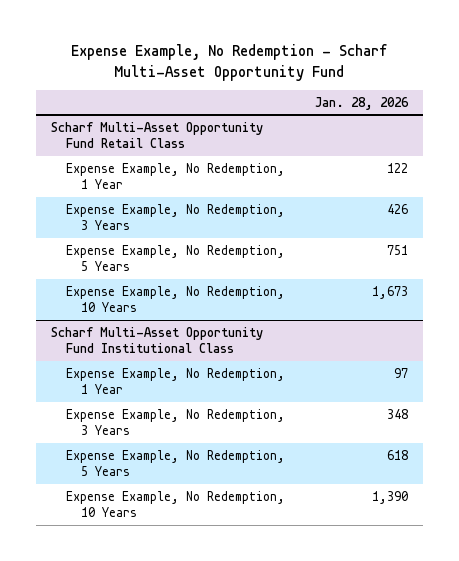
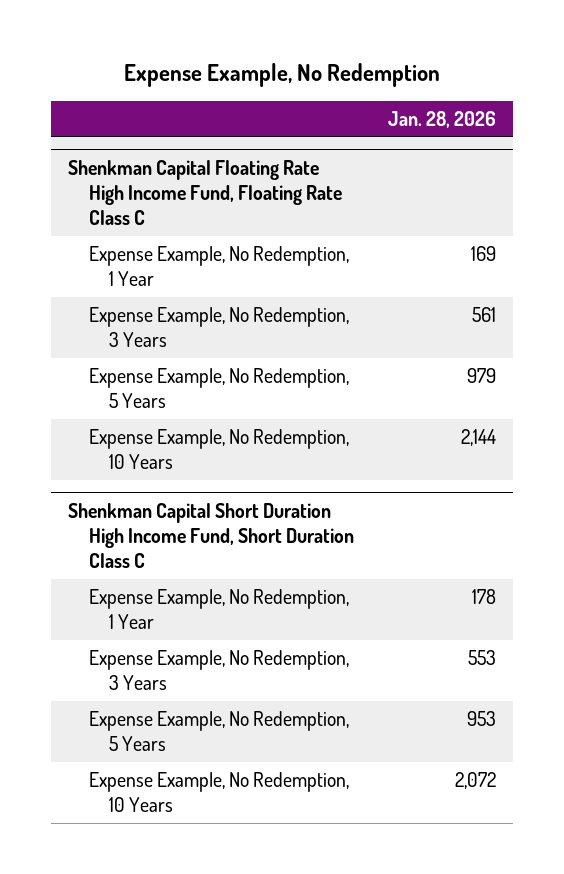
[71,44,388,81] Expense Example, No Redemption - Scharf Multi-Asset Opportunity Fund -> [124,63,441,88] Expense Example, No Redemption
[50,121,263,149] Scharf Multi-Asset Opportunity Fund Retail Class -> none
[50,326,263,354] Scharf Multi-Asset Opportunity Fund Institutional Class -> none
none -> [67,159,342,226] Shenkman Capital Floating Rate High Income Fund, Floating Rate Class C
[386,162,408,173] 122 -> [471,245,497,261] 169
[386,203,408,214] 426 -> [472,306,497,322] 561
[386,244,408,255] 751 -> [467,367,497,383] 979
[371,285,408,299] 1,673 -> [461,428,497,446] 2,144
none -> [67,502,354,569] Shenkman Capital Short Duration High Income Fund, Short Duration Class C
[393,367,408,378] 97 -> [472,588,497,604] 178
[386,408,408,419] 348 -> [468,649,497,665] 553
[386,449,408,460] 618 -> [467,710,497,726] 953
[371,490,408,504] 1,390 -> [455,771,497,789] 2,072

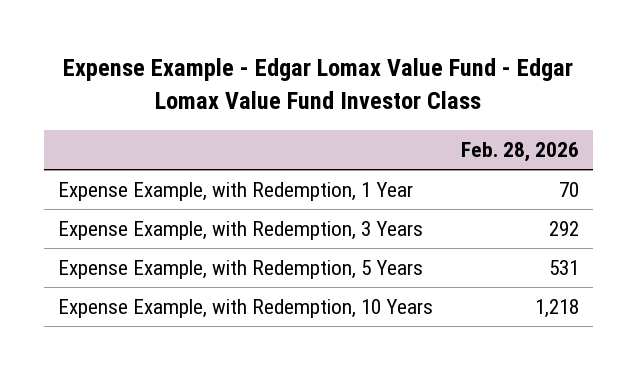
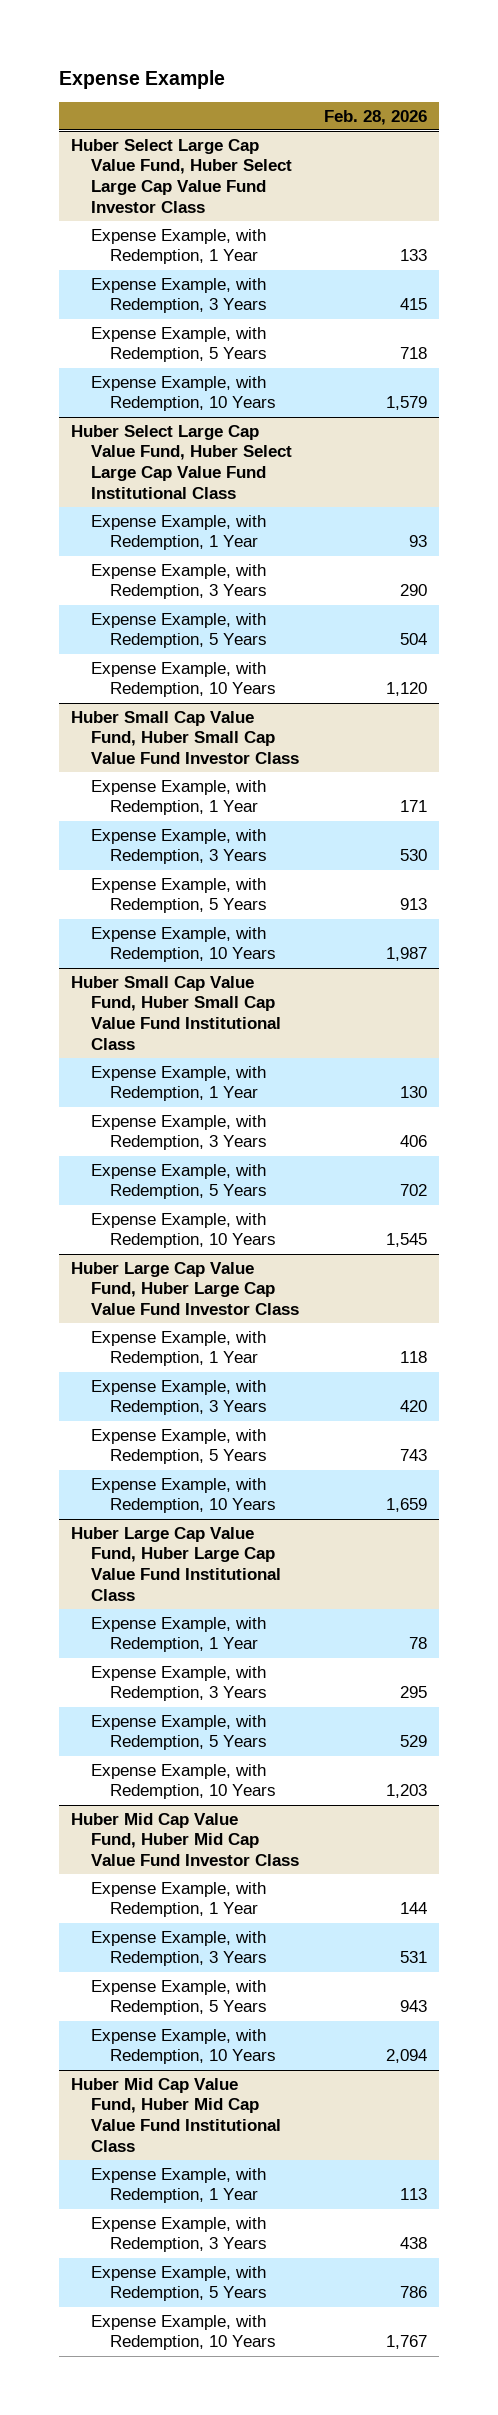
[63,58,574,110] Expense Example - Edgar Lomax Value Fund - Edgar Lomax Value Fund Investor Class -> [58,70,225,90] Expense Example
none -> [71,138,292,214] Huber Select Large Cap Value Fund, Huber Select Large Cap Value Fund Investor Class
[558,182,579,198] 70 -> [399,249,427,262] 133
[548,221,579,237] 292 -> [399,298,427,311] 415
[548,260,579,276] 531 -> [399,347,427,360] 718
[534,299,579,319] 1,218 -> [385,396,427,411] 1,579
none -> [71,424,292,500] Huber Select Large Cap Value Fund, Huber Select Large Cap Value Fund Institutional Class
none -> [90,514,266,551] Expense Example, with Redemption, 1 Year
none -> [90,563,268,600] Expense Example, with Redemption, 3 Years
none -> [90,612,268,649] Expense Example, with Redemption, 5 Years
none -> [90,661,277,698] Expense Example, with Redemption, 10 Years
none -> [71,710,299,765] Huber Small Cap Value Fund, Huber Small Cap Value Fund Investor Class
none -> [90,779,266,816] Expense Example, with Redemption, 1 Year
none -> [90,828,268,865] Expense Example, with Redemption, 3 Years
none -> [90,877,268,914] Expense Example, with Redemption, 5 Years
none -> [90,926,277,963] Expense Example, with Redemption, 10 Years
none -> [71,975,281,1051] Huber Small Cap Value Fund, Huber Small Cap Value Fund Institutional Class
none -> [90,1065,266,1102] Expense Example, with Redemption, 1 Year
none -> [90,1114,268,1151] Expense Example, with Redemption, 3 Years
none -> [90,1163,268,1200] Expense Example, with Redemption, 5 Years
none -> [90,1212,277,1249] Expense Example, with Redemption, 10 Years
none -> [71,1261,299,1316] Huber Large Cap Value Fund, Huber Large Cap Value Fund Investor Class
none -> [90,1330,266,1367] Expense Example, with Redemption, 1 Year
none -> [90,1379,268,1416] Expense Example, with Redemption, 3 Years
none -> [90,1428,268,1465] Expense Example, with Redemption, 5 Years
none -> [90,1477,277,1514] Expense Example, with Redemption, 10 Years
none -> [71,1526,281,1602] Huber Large Cap Value Fund, Huber Large Cap Value Fund Institutional Class
none -> [90,1616,266,1653] Expense Example, with Redemption, 1 Year
none -> [90,1665,268,1702] Expense Example, with Redemption, 3 Years
none -> [90,1714,268,1751] Expense Example, with Redemption, 5 Years
none -> [90,1763,277,1800] Expense Example, with Redemption, 10 Years
none -> [71,1812,299,1867] Huber Mid Cap Value Fund, Huber Mid Cap Value Fund Investor Class
none -> [90,1881,266,1918] Expense Example, with Redemption, 1 Year
none -> [90,1930,268,1967] Expense Example, with Redemption, 3 Years
none -> [90,1979,268,2016] Expense Example, with Redemption, 5 Years
none -> [90,2028,277,2065] Expense Example, with Redemption, 10 Years
none -> [71,2077,281,2153] Huber Mid Cap Value Fund, Huber Mid Cap Value Fund Institutional Class
none -> [90,2167,266,2204] Expense Example, with Redemption, 1 Year
none -> [90,2216,268,2253] Expense Example, with Redemption, 3 Years
none -> [90,2265,268,2302] Expense Example, with Redemption, 5 Years
none -> [90,2314,277,2351] Expense Example, with Redemption, 10 Years

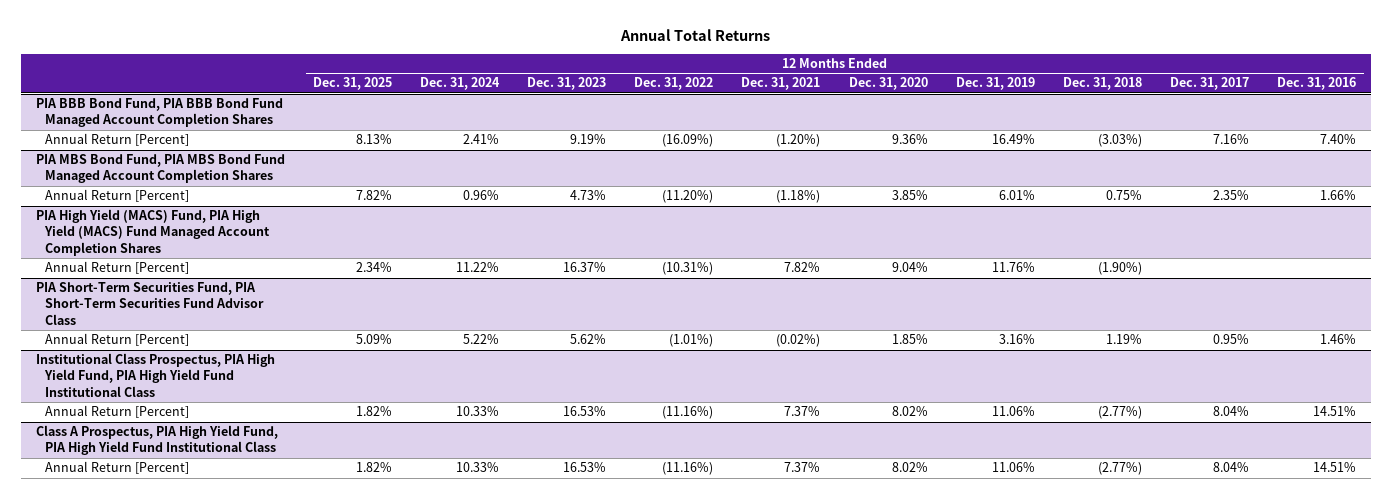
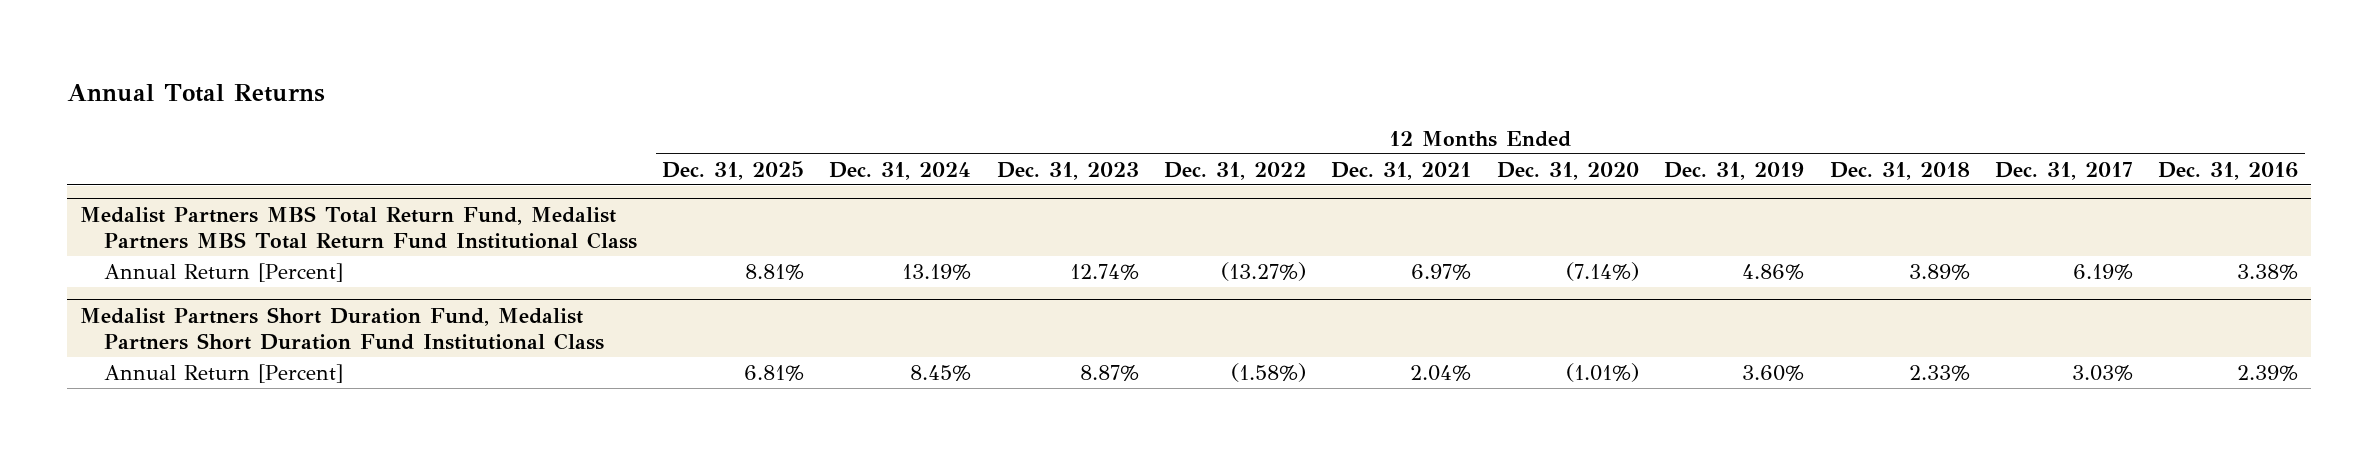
[35,98,283,128] PIA BBB Bond Fund, PIA BBB Bond Fund Managed Account Completion Shares -> none
[35,154,285,184] PIA MBS Bond Fund, PIA MBS Bond Fund Managed Account Completion Shares -> none
[35,209,271,256] PIA High Yield (MACS) Fund, PIA High Yield (MACS) Fund Managed Account Completion Shares -> none
[45,261,190,275] Annual Return [Percent] -> none
[35,282,265,325] PIA Short-Term Securities Fund, PIA Short-Term Securities Fund Advisor Class -> none
[45,333,190,347] Annual Return [Percent] -> none
[35,353,275,397] Institutional Class Prospectus, PIA High Yield Fund, PIA High Yield Fund Institutional Class -> none
[45,405,190,419] Annual Return [Percent] -> none
[35,425,278,456] Class A Prospectus, PIA High Yield Fund, PIA High Yield Fund Institutional Class -> none
[45,461,190,475] Annual Return [Percent] -> none
none -> [79,205,637,249] Medalist Partners MBS Total Return Fund, Medalist Partners MBS Total Return Fund Institutional Class
[355,134,392,145] 8.13% -> [744,264,804,281] 8.81%
[462,134,499,145] 2.41% -> [902,264,972,281] 13.19%
[570,134,607,145] 9.19% -> [1069,264,1139,281] 12.74%
[662,134,714,148] (16.09%) -> [1221,262,1307,282] (13.27%)
[776,134,821,148] (1.20%) -> [1411,264,1472,281] 6.97%
[891,134,928,145] 9.36% -> [1565,262,1639,282] (7.14%)
[991,134,1035,145] 16.49% -> [1742,264,1805,281] 4.86%
[1098,134,1143,148] (3.03%) -> [1908,264,1970,281] 3.89%
[1213,134,1250,145] 7.16% -> [2072,264,2133,281] 6.19%
[1320,134,1357,145] 7.40% -> [2237,264,2299,281] 3.38%
none -> [79,306,604,350] Medalist Partners Short Duration Fund, Medalist Partners Short Duration Fund Institutional Class
[355,190,392,201] 7.82% -> [743,365,804,382] 6.81%
[462,190,499,201] 0.96% -> [910,365,972,382] 8.45%
[570,190,607,201] 4.73% -> [1079,365,1139,382] 8.87%
[662,190,714,204] (11.20%) -> [1231,363,1307,383] (1.58%)
[776,190,821,204] (1.18%) -> [1410,365,1472,382] 2.04%
[891,190,928,201] 3.85% -> [1565,363,1639,383] (1.01%)
[998,190,1035,201] 6.01% -> [1742,365,1805,382] 3.60%
[1106,190,1143,201] 0.75% -> [1908,365,1970,382] 2.33%
[1213,190,1250,201] 2.35% -> [2071,365,2133,382] 3.03%
[1320,190,1357,201] 1.66% -> [2237,365,2299,382] 2.39%

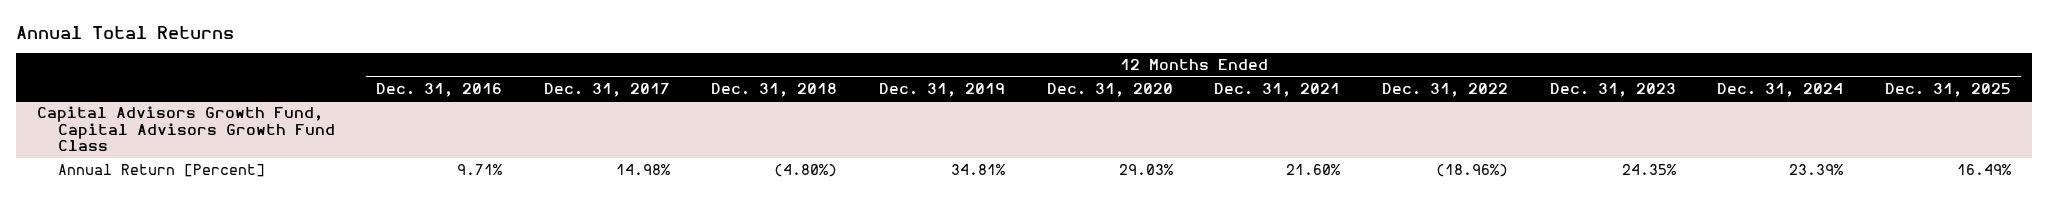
[79,205,637,249] Medalist Partners MBS Total Return Fund, Medalist Partners MBS Total Return Fund Institutional Class -> none
[79,306,604,350] Medalist Partners Short Duration Fund, Medalist Partners Short Duration Fund Institutional Class -> none
[103,364,343,384] Annual Return [Percent] -> none
none -> [37,106,335,152] Capital Advisors Growth Fund, Capital Advisors Growth Fund Class
[744,264,804,281] 8.81% -> [1956,164,2011,176] 16.49%
[902,264,972,281] 13.19% -> [1789,164,1844,176] 23.39%
[1069,264,1139,281] 12.74% -> [1621,164,1676,176] 24.35%
[1221,262,1307,282] (13.27%) -> [1436,164,1509,178] (18.96%)
[1411,264,1472,281] 6.97% -> [1286,164,1341,176] 21.60%
[1565,262,1639,282] (7.14%) -> [1118,164,1173,176] 29.03%
[1742,264,1805,281] 4.86% -> [951,164,1006,176] 34.81%
[1908,264,1970,281] 3.89% -> [774,164,838,178] (4.80%)
[2072,264,2133,281] 6.19% -> [615,164,670,176] 14.98%
[2237,264,2299,281] 3.38% -> [457,164,503,176] 9.71%

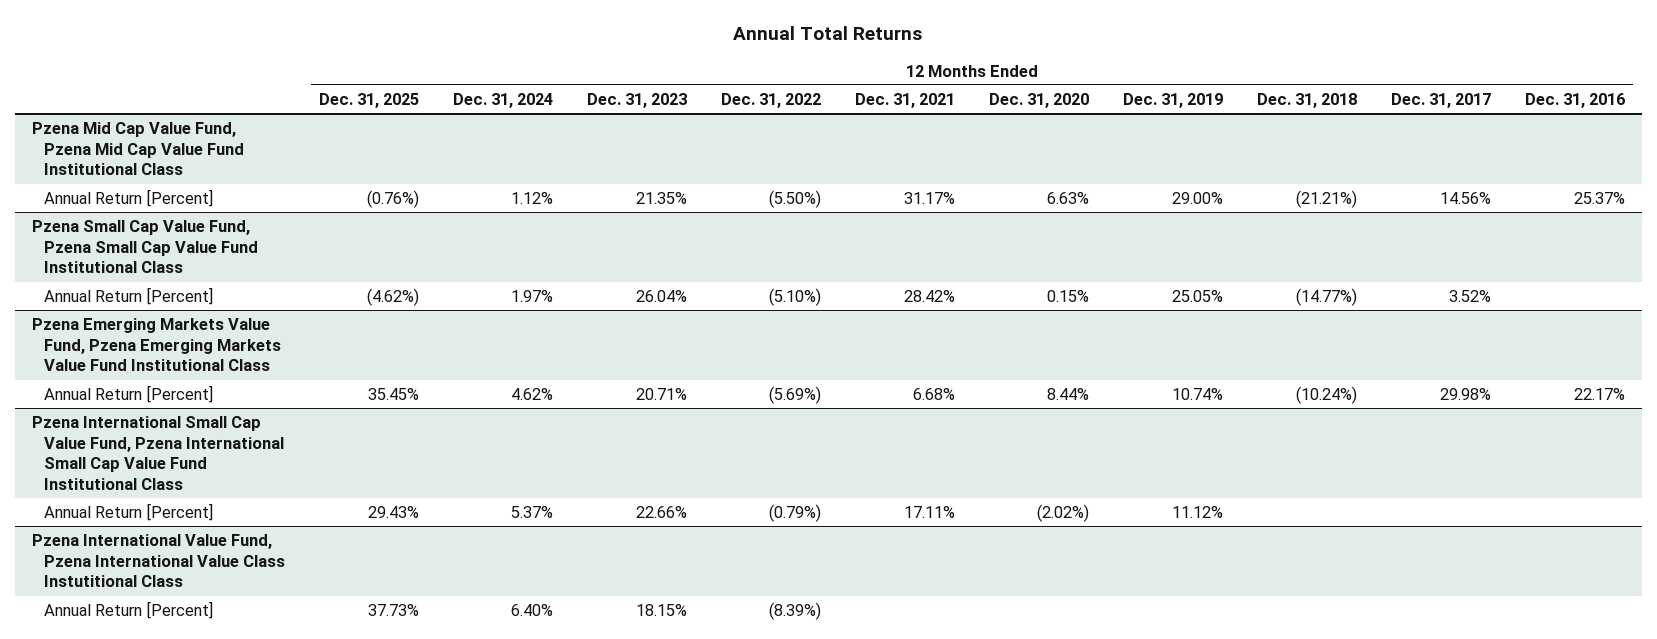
[37,106,335,152] Capital Advisors Growth Fund, Capital Advisors Growth Fund Class -> none
none -> [31,121,245,176] Pzena Mid Cap Value Fund, Pzena Mid Cap Value Fund Institutional Class
[457,164,503,176] 9.71% -> [1573,191,1625,204] 25.37%
[615,164,670,176] 14.98% -> [1439,191,1491,204] 14.56%
[774,164,838,178] (4.80%) -> [1295,189,1357,208] (21.21%)
[951,164,1006,176] 34.81% -> [1171,191,1223,204] 29.00%
[1118,164,1173,176] 29.03% -> [1046,191,1089,204] 6.63%
[1286,164,1341,176] 21.60% -> [903,191,955,204] 31.17%
[1436,164,1509,178] (18.96%) -> [769,189,822,208] (5.50%)
[1621,164,1676,176] 24.35% -> [636,191,688,204] 21.35%
[1789,164,1844,176] 23.39% -> [511,191,554,204] 1.12%
[1956,164,2011,176] 16.49% -> [367,189,420,208] (0.76%)
none -> [31,219,259,274] Pzena Small Cap Value Fund, Pzena Small Cap Value Fund Institutional Class
none -> [44,286,214,305] Annual Return [Percent]
none -> [31,317,282,372] Pzena Emerging Markets Value Fund, Pzena Emerging Markets Value Fund Institutional Class
none -> [44,384,214,403] Annual Return [Percent]
none -> [31,415,285,490] Pzena International Small Cap Value Fund, Pzena International Small Cap Value Fund Institutional Class
none -> [44,502,214,521] Annual Return [Percent]
none -> [31,533,286,588] Pzena International Value Fund, Pzena International Value Class Instutitional Class
none -> [44,600,214,619] Annual Return [Percent]

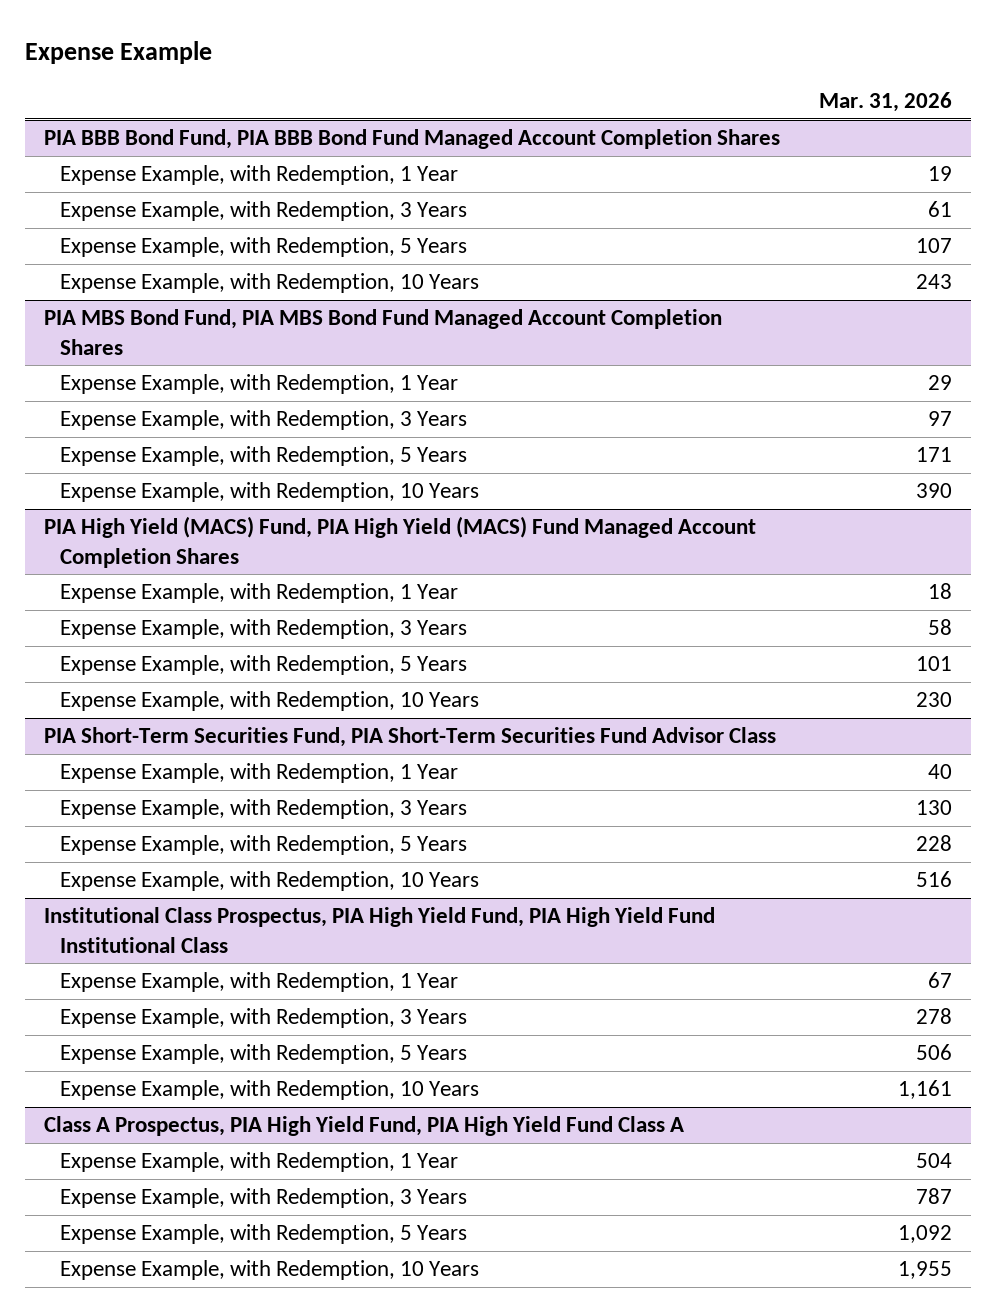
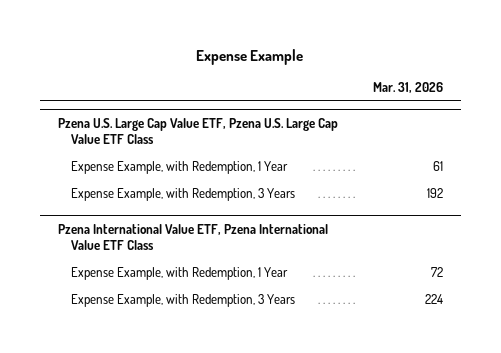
[44,129,781,150] PIA BBB Bond Fund, PIA BBB Bond Fund Managed Account Completion Shares -> none
[60,237,468,258] Expense Example, with Redemption, 5 Years -> none
[60,273,480,294] Expense Example, with Redemption, 10 Years -> none
[44,309,723,355] PIA MBS Bond Fund, PIA MBS Bond Fund Managed Account Completion Shares -> none
[60,446,468,467] Expense Example, with Redemption, 5 Years -> none
[60,482,480,503] Expense Example, with Redemption, 10 Years -> none
[44,516,757,568] PIA High Yield (MACS) Fund, PIA High Yield (MACS) Fund Managed Account Completion Shares -> none
[60,583,459,604] Expense Example, with Redemption, 1 Year -> none
[60,619,468,640] Expense Example, with Redemption, 3 Years -> none
[60,655,468,676] Expense Example, with Redemption, 5 Years -> none
[60,691,480,712] Expense Example, with Redemption, 10 Years -> none
[44,727,777,748] PIA Short-Term Securities Fund, PIA Short-Term Securities Fund Advisor Class -> none
[60,763,459,784] Expense Example, with Redemption, 1 Year -> none
[60,799,468,820] Expense Example, with Redemption, 3 Years -> none
[60,835,468,856] Expense Example, with Redemption, 5 Years -> none
[60,871,480,892] Expense Example, with Redemption, 10 Years -> none
[44,907,716,953] Institutional Class Prospectus, PIA High Yield Fund, PIA High Yield Fund Institutional Class -> none
[60,972,459,993] Expense Example, with Redemption, 1 Year -> none
[60,1008,468,1029] Expense Example, with Redemption, 3 Years -> none
[60,1044,468,1065] Expense Example, with Redemption, 5 Years -> none
[60,1080,480,1101] Expense Example, with Redemption, 10 Years -> none
[44,1116,685,1137] Class A Prospectus, PIA High Yield Fund, PIA High Yield Fund Class A -> none
[60,1152,459,1173] Expense Example, with Redemption, 1 Year -> none
[60,1188,468,1209] Expense Example, with Redemption, 3 Years -> none
[60,1224,468,1245] Expense Example, with Redemption, 5 Years -> none
[60,1260,480,1281] Expense Example, with Redemption, 10 Years -> none
none -> [57,117,338,145] Pzena U.S. Large Cap Value ETF, Pzena U.S. Large Cap Value ETF Class
[927,166,952,182] 19 -> [433,161,444,172] 61
[927,201,952,218] 61 -> [427,188,444,199] 192
none -> [57,223,328,251] Pzena International Value ETF, Pzena International Value ETF Class
[927,375,952,391] 29 -> [431,267,444,278] 72
[927,411,952,427] 97 -> [425,294,444,305] 224

